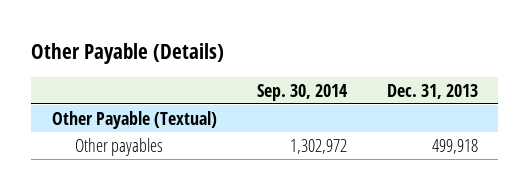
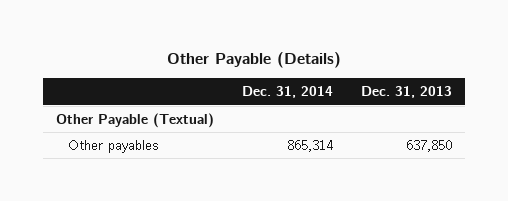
[256,83,348,101] Sep. 30, 2014 -> none
none -> [242,86,334,99] Dec. 31, 2014
[432,138,479,154] 499,918 -> [405,139,452,152] 637,850

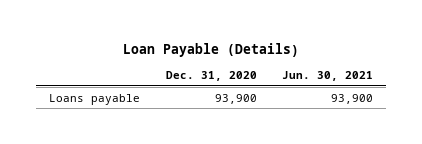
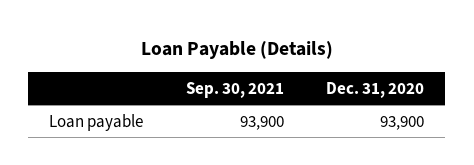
[282,71,374,82] Jun. 30, 2021 -> none
none -> [185,81,284,98] Sep. 30, 2021
[49,93,141,105] Loans payable -> [49,113,144,131] Loan payable

